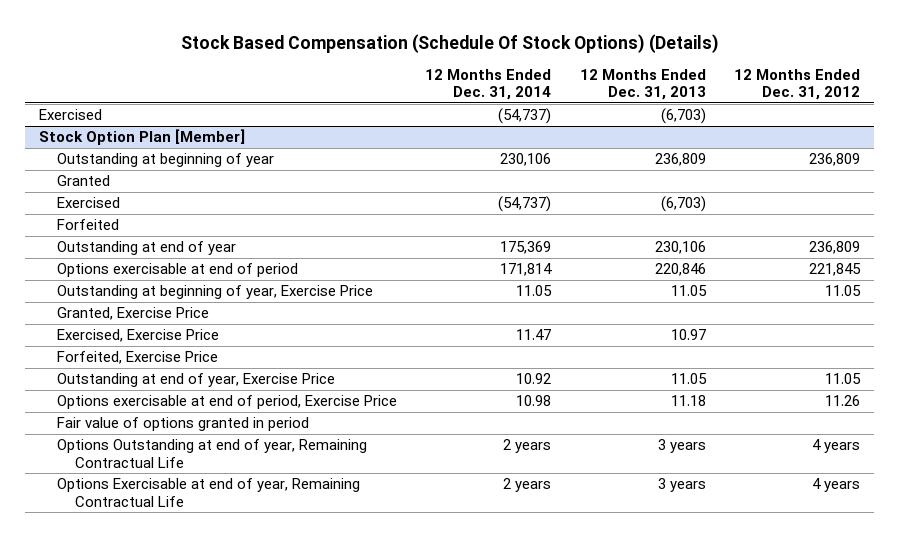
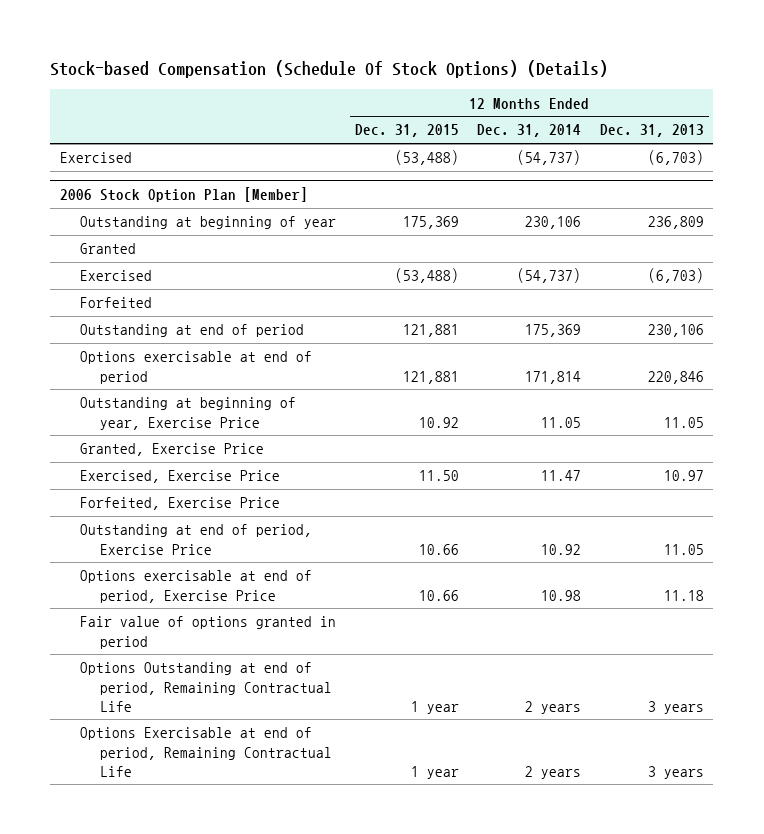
[180,33,719,53] Stock Based Compensation (Schedule Of Stock Options) (Details) -> [50,60,609,79] Stock-based Compensation (Schedule Of Stock Options) (Details)
[733,68,860,101] 12 Months Ended Dec. 31, 2012 -> none
none -> [354,124,459,138] Dec. 31, 2015
[39,129,246,146] Stock Option Plan [Member] -> [59,186,308,202] 2006 Stock Option Plan [Member]
[57,241,237,256] Outstanding at end of year -> [79,324,304,338] Outstanding at end of period
[57,373,336,388] Outstanding at end of year, Exercise Price -> [79,524,312,555] Outstanding at end of period, Exercise Price
[57,439,368,468] Options Outstanding at end of year, Remaining Contractual Life -> [79,662,332,712] Options Outstanding at end of period, Remaining Contractual Life
[57,478,361,507] Options Exercisable at end of year, Remaining Contractual Life -> [79,727,332,777] Options Exercisable at end of period, Remaining Contractual Life

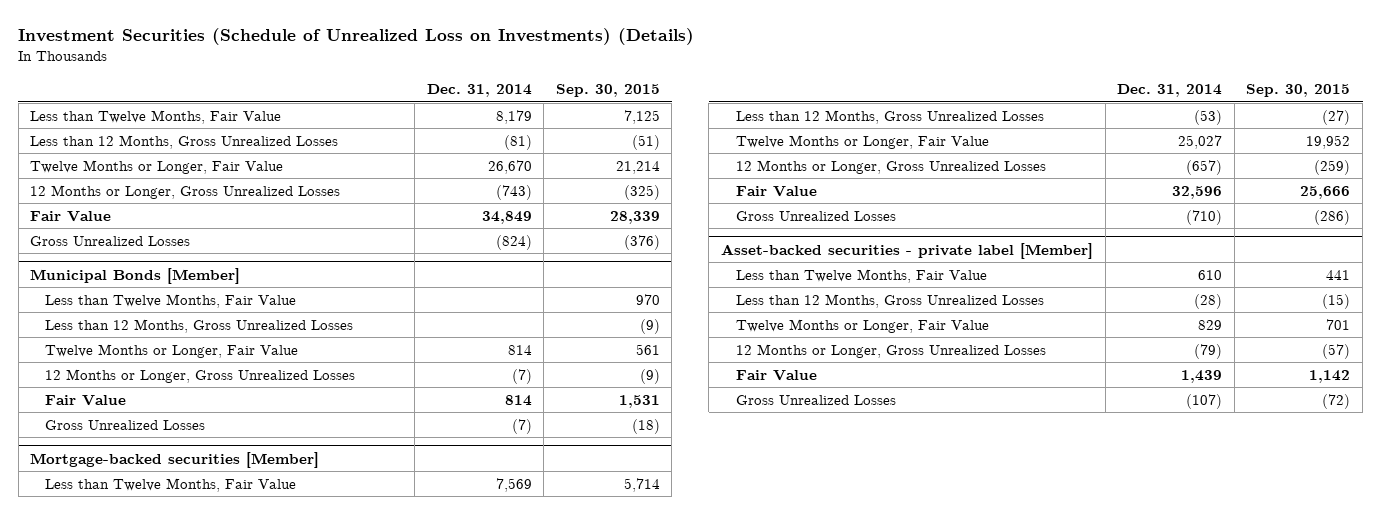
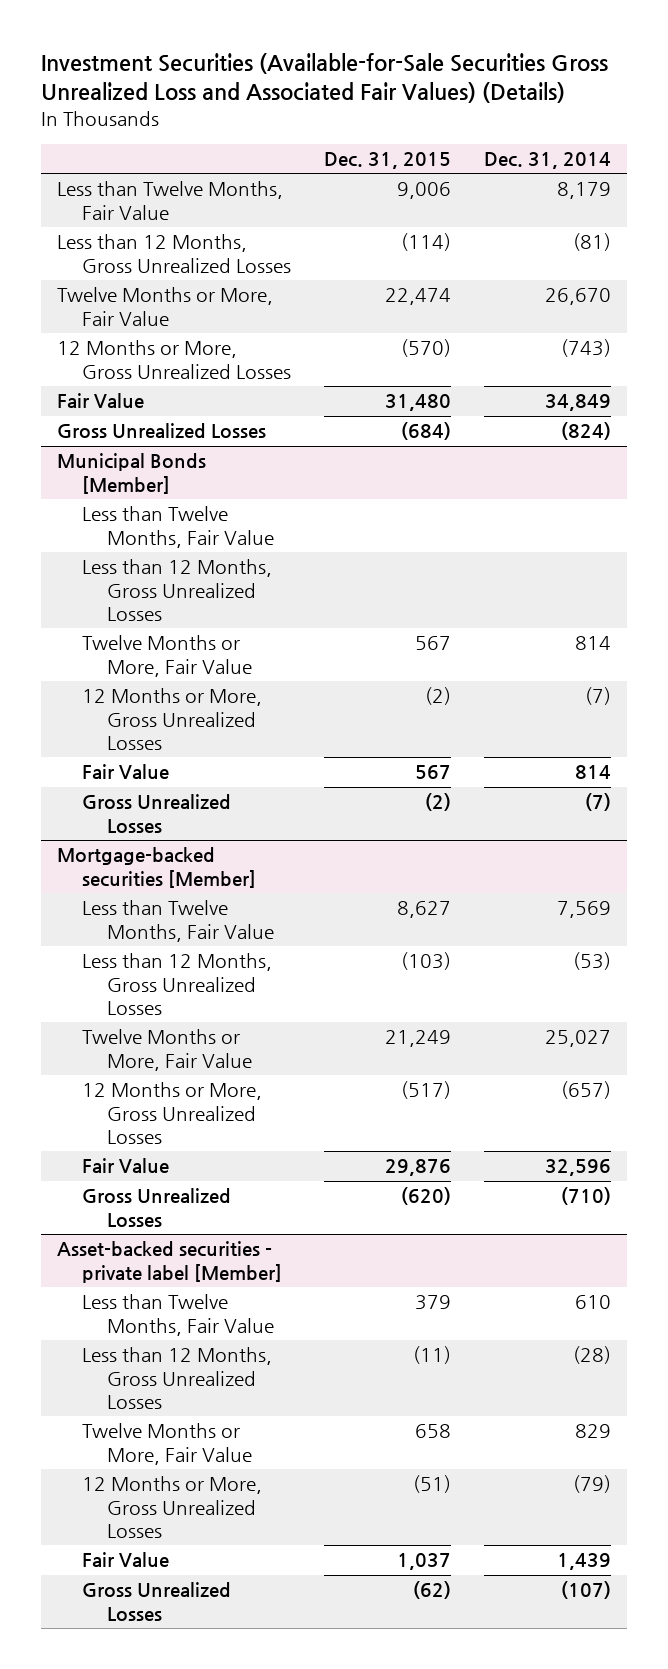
[18,28,695,46] Investment Securities (Schedule of Unrealized Loss on Investments) (Details) -> [40,53,608,104] Investment Securities (Available-for-Sale Securities Gross Unrealized Loss and Associated Fair Values) (Details)
[555,83,660,97] Sep. 30, 2015 -> none
none -> [324,152,452,170] Dec. 31, 2015
[30,159,284,174] Twelve Months or Longer, Fair Value -> [57,287,274,326] Twelve Months or More, Fair Value
[30,184,341,199] 12 Months or Longer, Gross Unrealized Losses -> [57,340,292,379] 12 Months or More, Gross Unrealized Losses
[45,343,299,358] Twelve Months or Longer, Fair Value -> [82,635,252,677] Twelve Months or More, Fair Value
[45,368,356,383] 12 Months or Longer, Gross Unrealized Losses -> [82,688,263,750] 12 Months or More, Gross Unrealized Losses
[735,134,989,149] Twelve Months or Longer, Fair Value -> [82,1029,252,1071] Twelve Months or More, Fair Value
[735,159,1046,174] 12 Months or Longer, Gross Unrealized Losses -> [82,1082,263,1144] 12 Months or More, Gross Unrealized Losses
[735,318,989,333] Twelve Months or Longer, Fair Value -> [82,1423,252,1465] Twelve Months or More, Fair Value
[735,343,1046,358] 12 Months or Longer, Gross Unrealized Losses -> [82,1476,263,1538] 12 Months or More, Gross Unrealized Losses

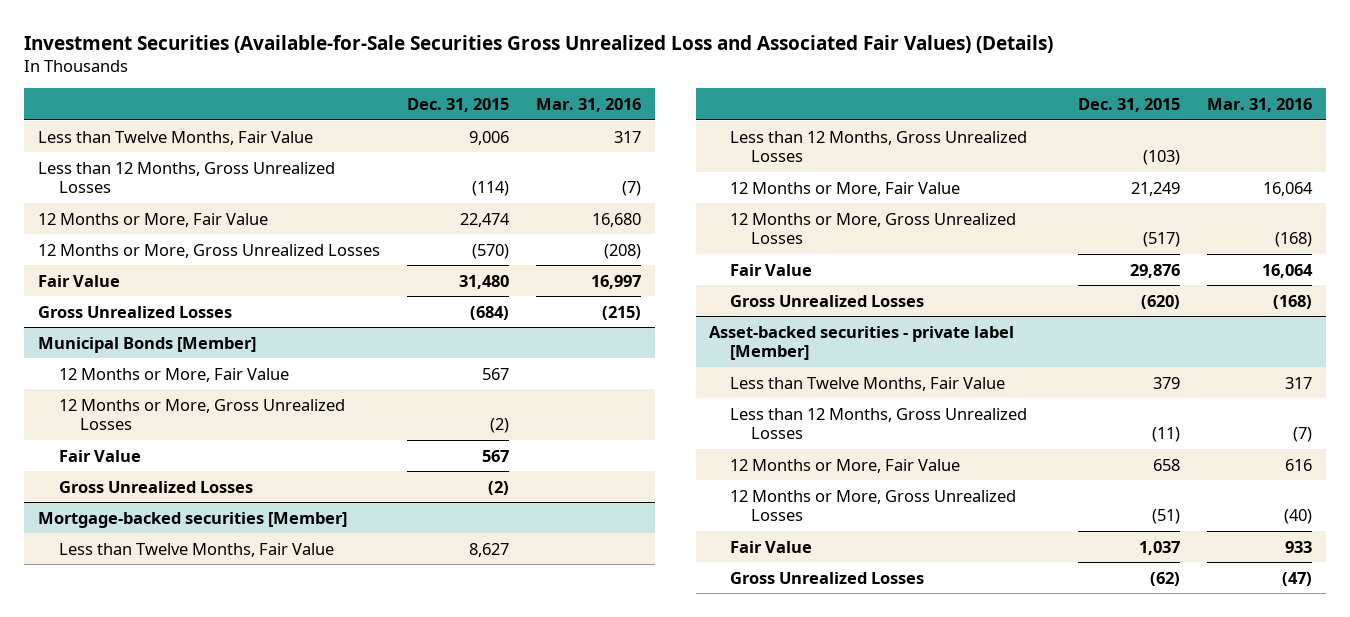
[483,152,611,170] Dec. 31, 2014 -> none
none -> [536,98,642,113] Mar. 31, 2016
[57,287,274,326] Twelve Months or More, Fair Value -> [37,212,268,227] 12 Months or More, Fair Value
[82,506,274,548] Less than Twelve Months, Fair Value -> none
[82,559,273,621] Less than 12 Months, Gross Unrealized Losses -> none
[82,635,252,677] Twelve Months or More, Fair Value -> [58,367,289,382] 12 Months or More, Fair Value
[82,1029,252,1071] Twelve Months or More, Fair Value -> [730,181,961,196] 12 Months or More, Fair Value
[82,1423,252,1465] Twelve Months or More, Fair Value -> [730,458,961,473] 12 Months or More, Fair Value

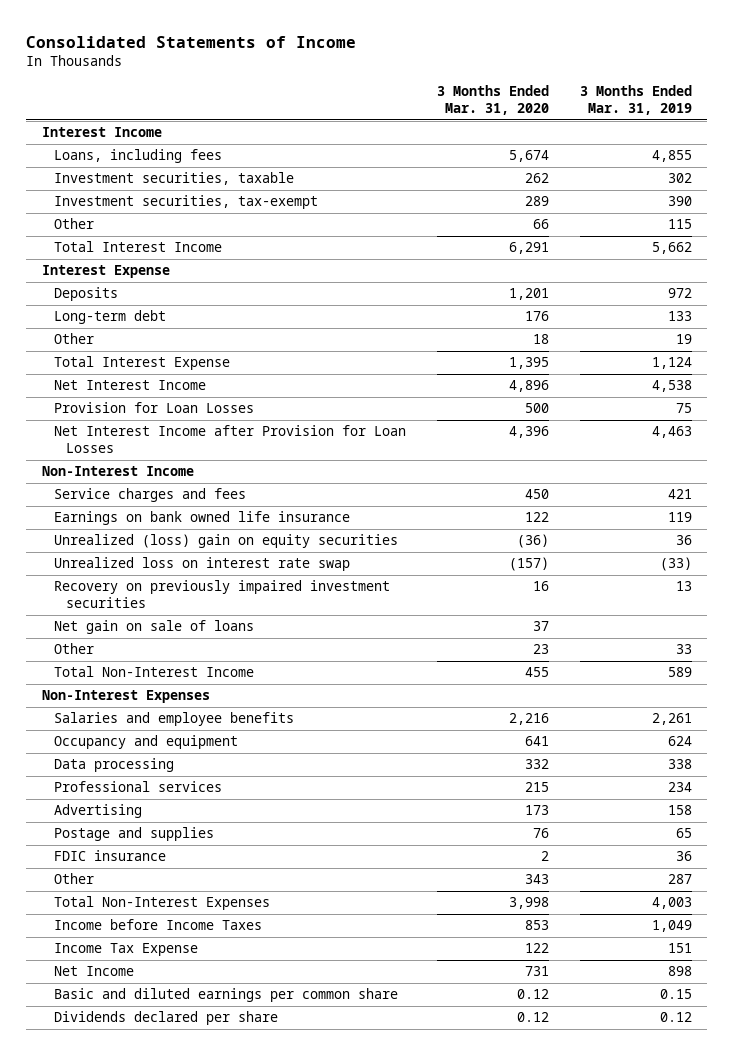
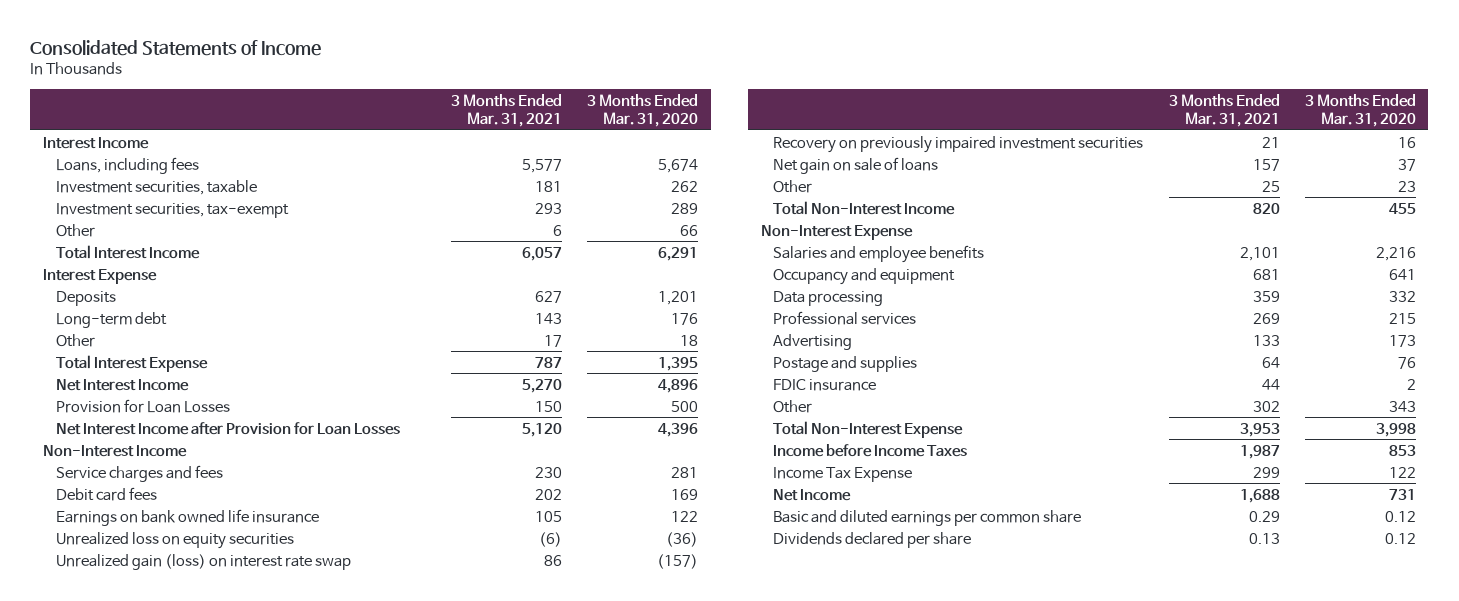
[579,85,692,116] 3 Months Ended Mar. 31, 2019 -> none
none -> [450,93,562,128] 3 Months Ended Mar. 31, 2021
[524,489,549,500] 450 -> [670,466,698,478] 281
none -> [55,486,157,501] Debit card fees
[53,534,398,549] Unrealized (loss) gain on equity securities -> [55,531,294,549] Unrealized loss on equity securities
[53,557,350,572] Unrealized loss on interest rate swap -> [55,553,351,570] Unrealized gain (loss) on interest rate swap
[41,690,210,704] Non-Interest Expenses -> [760,224,913,240] Non-Interest Expense
[53,896,270,911] Total Non-Interest Expenses -> [773,420,964,438] Total Non-Interest Expense

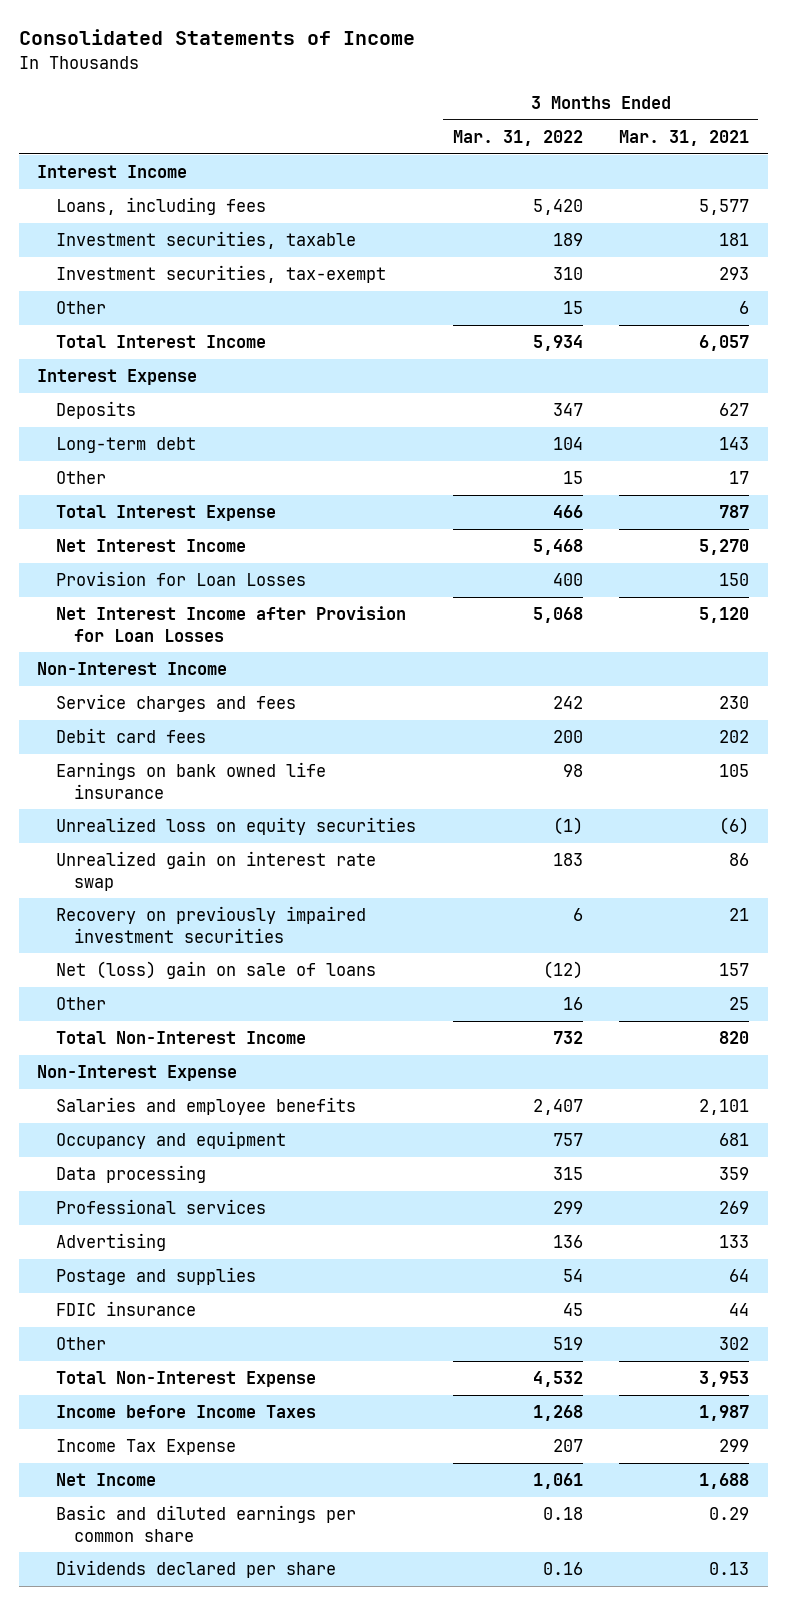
[586,93,698,128] 3 Months Ended Mar. 31, 2020 -> none
none -> [452,129,583,146] Mar. 31, 2022
[55,553,351,570] Unrealized gain (loss) on interest rate swap -> [55,851,376,891] Unrealized gain on interest rate swap
[773,156,939,174] Net gain on sale of loans -> [55,961,376,980] Net (loss) gain on sale of loans

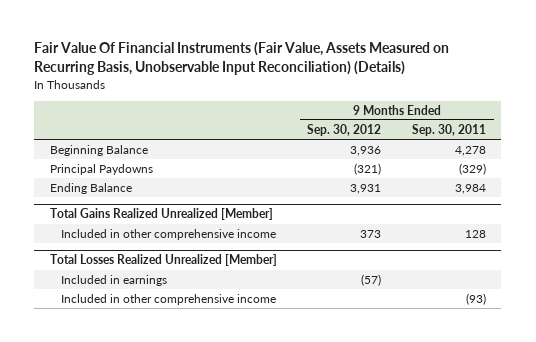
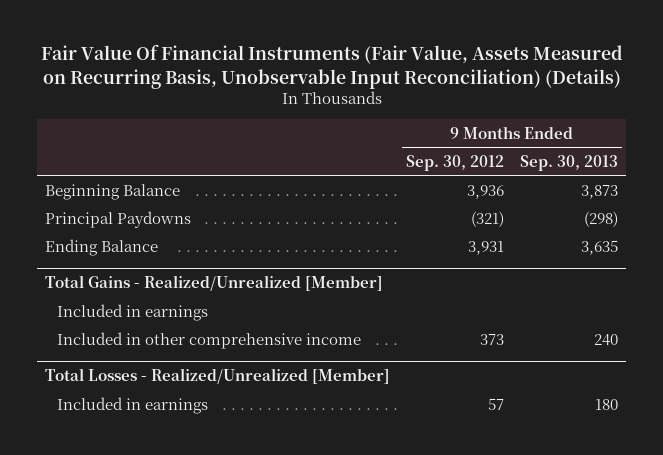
[411,123,486,136] Sep. 30, 2011 -> none
none -> [520,154,619,171] Sep. 30, 2013
[49,208,273,221] Total Gains Realized Unrealized [Member] -> [44,275,383,292] Total Gains - Realized/Unrealized [Member]
none -> [57,303,209,321] Included in earnings
[61,293,277,305] Included in other comprehensive income -> none
[49,254,277,267] Total Losses Realized Unrealized [Member] -> [44,368,390,385] Total Losses - Realized/Unrealized [Member]
[361,273,382,286] (57) -> [488,397,505,410] 57

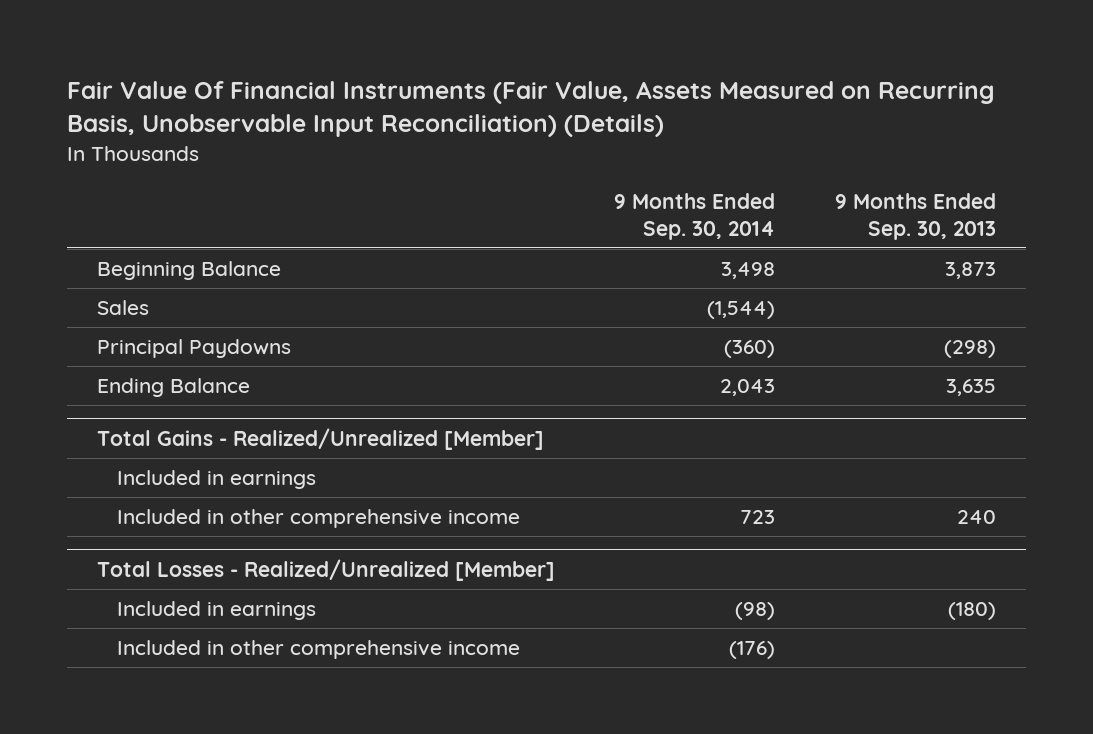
[406,154,505,171] Sep. 30, 2012 -> none
none -> [614,192,776,240] 9 Months Ended Sep. 30, 2014
none -> [96,300,149,316] Sales
[595,398,619,410] 180 -> [948,602,997,621] (180)
none -> [117,640,521,660] Included in other comprehensive income

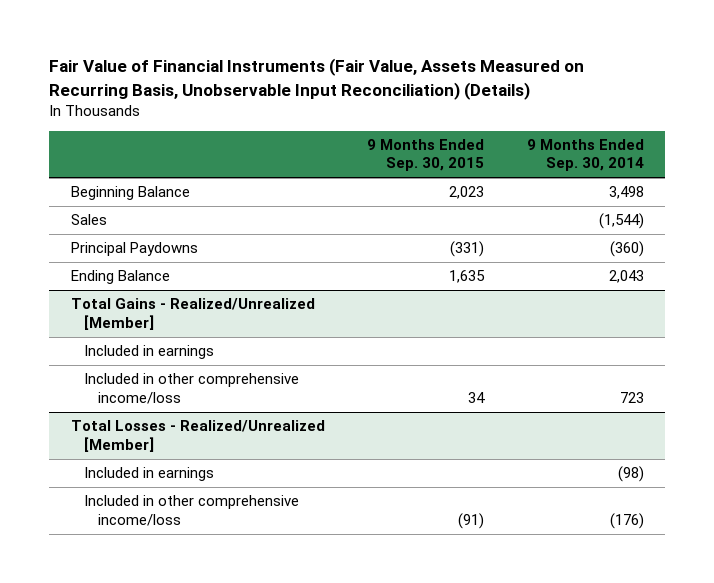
[66,81,995,138] Fair Value Of Financial Instruments (Fair Value, Assets Measured on Recurring Basis, Unobservable Input Reconciliation) (Details) -> [49,58,585,100] Fair Value of Financial Instruments (Fair Value, Assets Measured on Recurring Basis, Unobservable Input Reconciliation) (Details)
[835,192,997,240] 9 Months Ended Sep. 30, 2013 -> none
none -> [367,138,485,172] 9 Months Ended Sep. 30, 2015
[117,509,521,529] Included in other comprehensive income -> [84,373,300,404] Included in other comprehensive income/loss
[117,640,521,660] Included in other comprehensive income -> [84,495,300,526] Included in other comprehensive income/loss

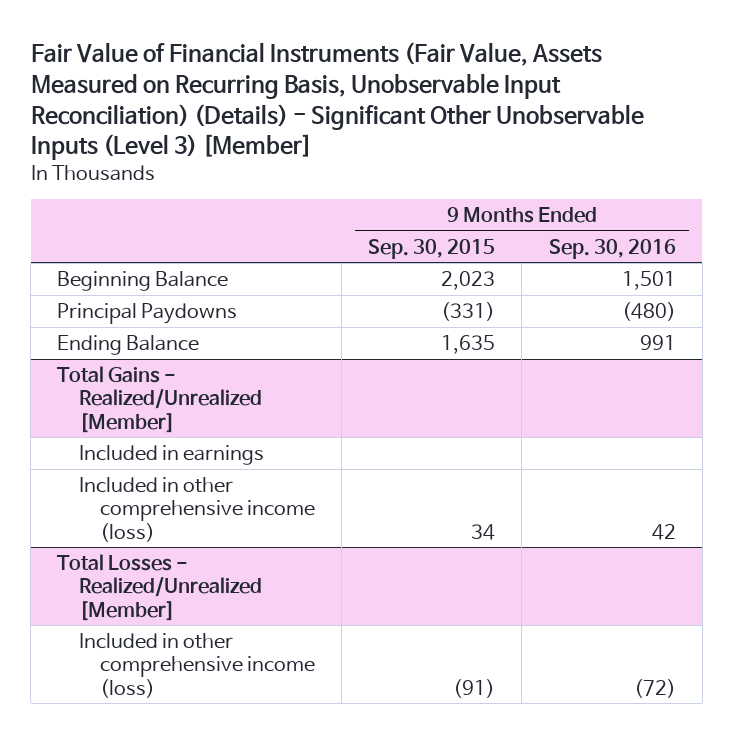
[49,58,585,100] Fair Value of Financial Instruments (Fair Value, Assets Measured on Recurring Basis, Unobservable Input Reconciliation) (Details) -> [30,42,644,161] Fair Value of Financial Instruments (Fair Value, Assets Measured on Recurring Basis, Unobservable Input Reconciliation) (Details) - Significant Other Unobservable Inputs (Level 3) [Member]
[526,138,644,172] 9 Months Ended Sep. 30, 2014 -> none
none -> [548,238,676,259] Sep. 30, 2016
[70,214,107,226] Sales -> none
[84,373,300,404] Included in other comprehensive income/loss -> [78,476,315,542] Included in other comprehensive income (loss)
[84,467,215,482] Included in earnings -> none
[84,495,300,526] Included in other comprehensive income/loss -> [78,632,315,698] Included in other comprehensive income (loss)

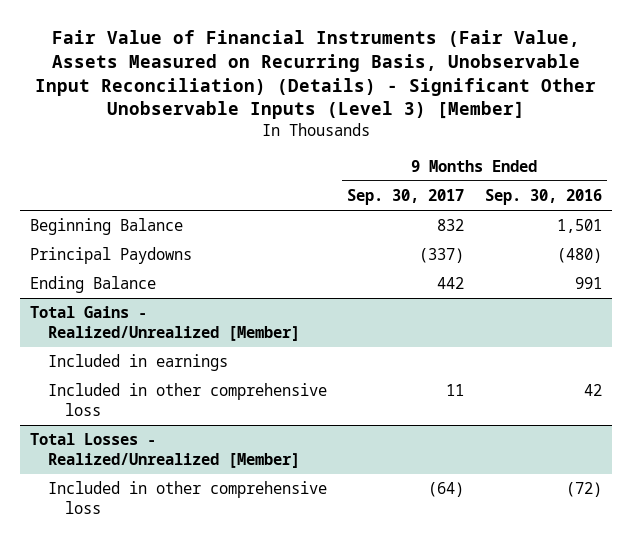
[368,238,496,259] Sep. 30, 2015 -> none
none -> [347,189,465,206] Sep. 30, 2017
[78,476,315,542] Included in other comprehensive income (loss) -> [47,383,327,416] Included in other comprehensive loss
[78,632,315,698] Included in other comprehensive income (loss) -> [47,481,327,514] Included in other comprehensive loss

